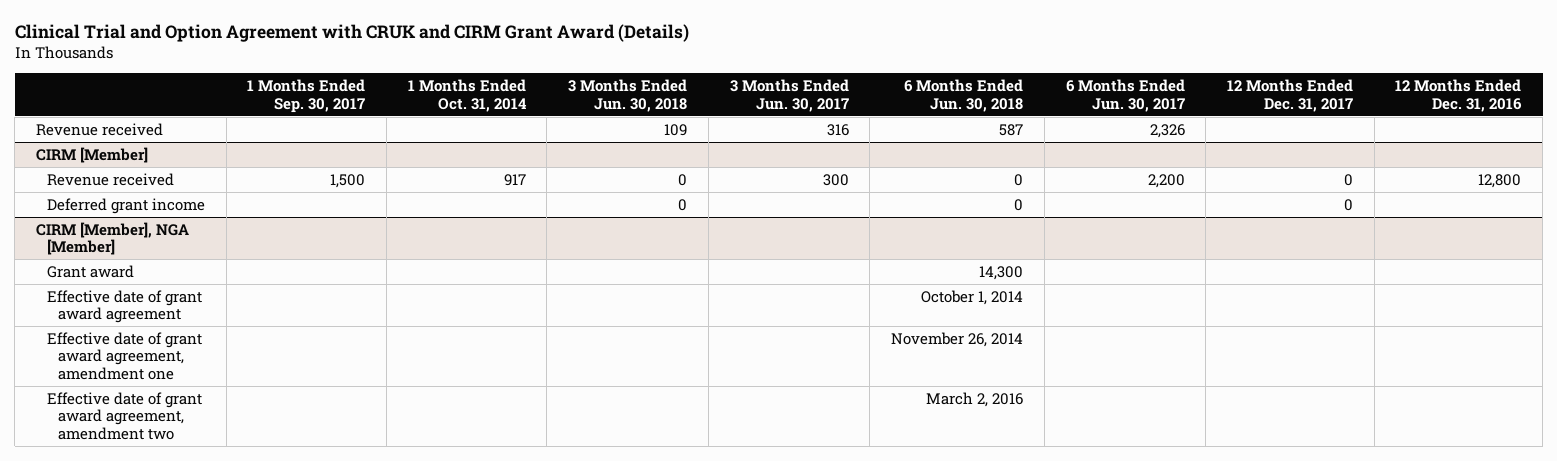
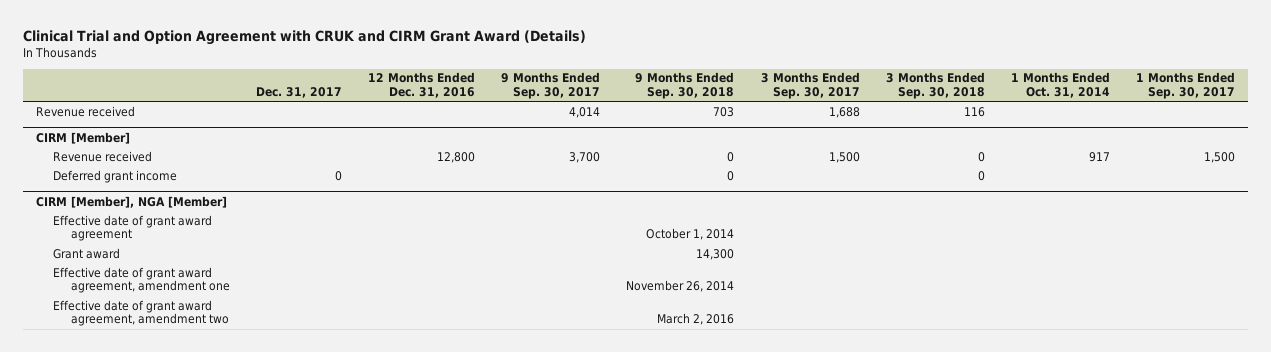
[568,79,688,112] 3 Months Ended Jun. 30, 2018 -> none
[729,79,849,112] 3 Months Ended Jun. 30, 2017 -> none
[904,79,1024,112] 6 Months Ended Jun. 30, 2018 -> none
[1065,79,1185,112] 6 Months Ended Jun. 30, 2017 -> none
[1226,79,1353,112] 12 Months Ended Dec. 31, 2017 -> none
none -> [255,87,342,99] Dec. 31, 2017
none -> [501,72,601,100] 9 Months Ended Sep. 30, 2017
none -> [635,72,735,100] 9 Months Ended Sep. 30, 2018
none -> [760,72,860,100] 3 Months Ended Sep. 30, 2017
none -> [885,72,985,100] 3 Months Ended Sep. 30, 2018
[46,264,134,278] Grant award -> [53,247,121,259] Grant award

